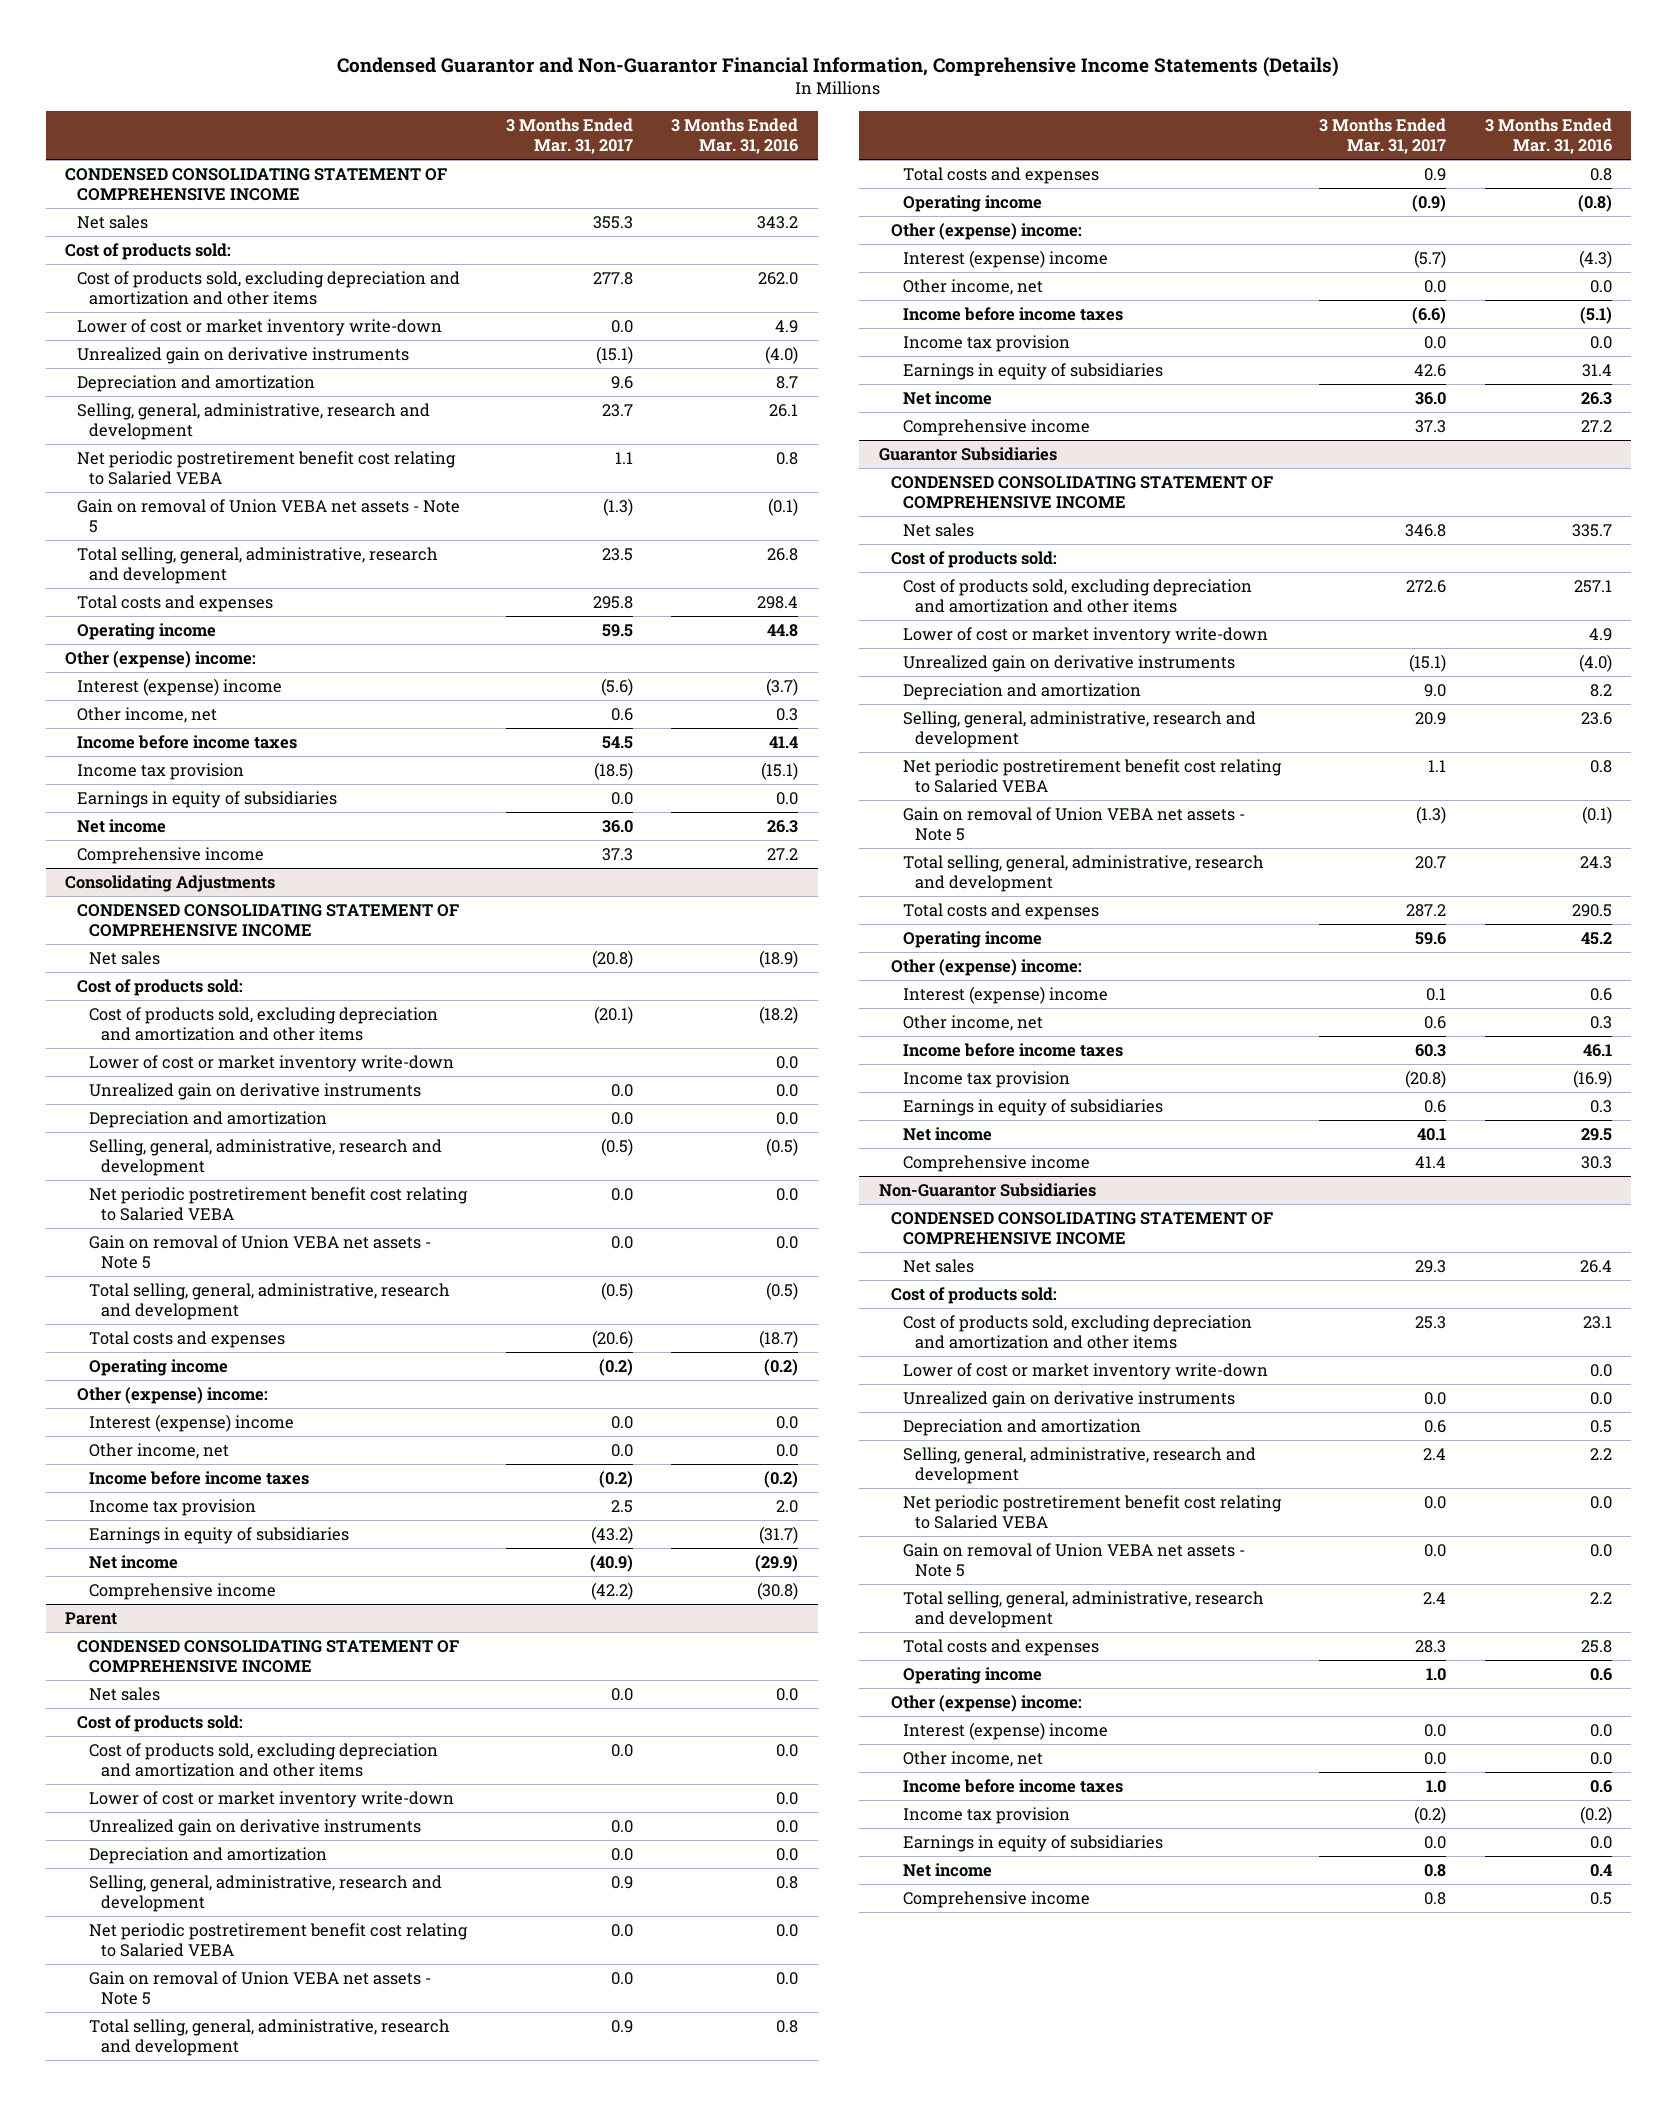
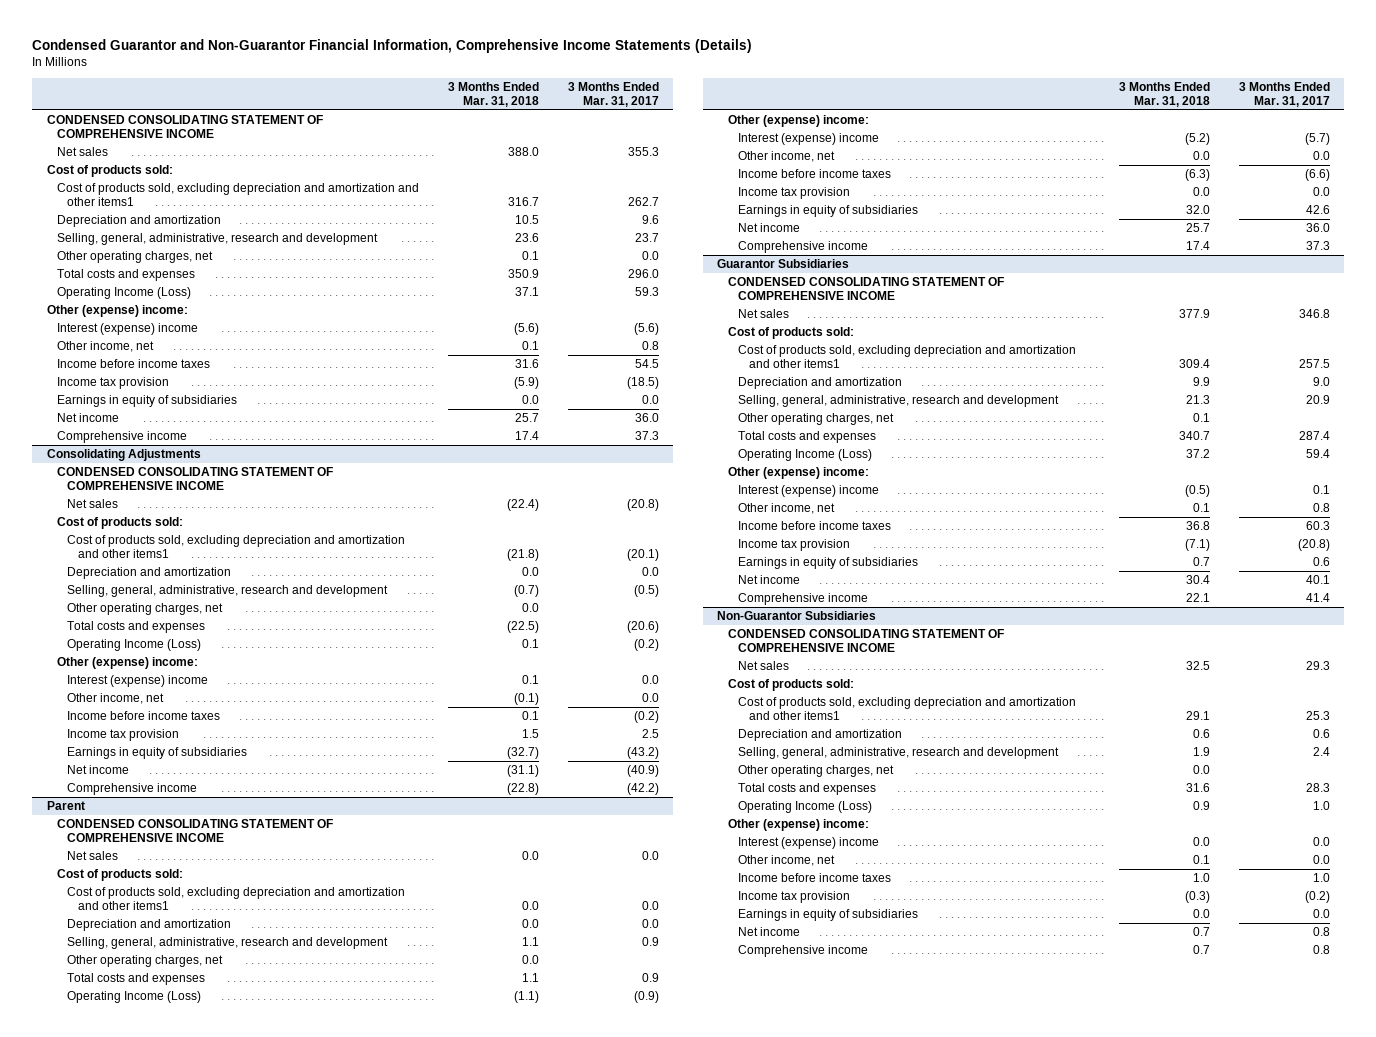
[671,118,799,155] 3 Months Ended Mar. 31, 2016 -> none
none -> [447,82,539,107] 3 Months Ended Mar. 31, 2018
[77,319,443,337] Lower of cost or market inventory write-down -> none
[77,347,410,365] Unrealized gain on derivative instruments -> none
[77,271,461,306] Cost of products sold, excluding depreciation and amortization and other items -> [57,183,420,206] Cost of products sold, excluding depreciation and amortization and other items1
[592,272,633,286] 277.8 -> [627,196,659,206] 262.7
[77,451,457,486] Net periodic postretirement benefit cost relating to Salaried VEBA -> none
[77,499,461,534] Gain on removal of Union VEBA net assets - Note 5 -> none
[77,547,439,585] Total selling, general, administrative, research and development -> none
none -> [57,251,214,264] Other operating charges, net
[592,596,633,610] 295.8 -> [627,269,659,279] 296.0
[77,623,217,641] Operating income -> [57,287,192,300] Operating Income (Loss)
[601,624,633,638] 59.5 -> [634,287,659,297] 59.3
[610,708,633,722] 0.6 -> [641,341,659,351] 0.8
[89,1055,455,1073] Lower of cost or market inventory write-down -> none
[89,1083,422,1101] Unrealized gain on derivative instruments -> none
[89,1007,439,1042] Cost of products sold, excluding depreciation and amortization and other items -> [67,535,406,558] Cost of products sold, excluding depreciation and amortization and other items1
[89,1187,469,1222] Net periodic postretirement benefit cost relating to Salaried VEBA -> none
[89,1235,432,1270] Gain on removal of Union VEBA net assets - Note 5 -> none
[89,1283,451,1321] Total selling, general, administrative, research and development -> none
none -> [67,603,224,616] Other operating charges, net
[89,1359,229,1377] Operating income -> [67,639,202,652] Operating Income (Loss)
[89,1791,455,1809] Lower of cost or market inventory write-down -> none
[89,1819,422,1837] Unrealized gain on derivative instruments -> none
[89,1743,439,1778] Cost of products sold, excluding depreciation and amortization and other items -> [67,887,406,910] Cost of products sold, excluding depreciation and amortization and other items1
[89,1923,469,1958] Net periodic postretirement benefit cost relating to Salaried VEBA -> none
[89,1971,432,2006] Gain on removal of Union VEBA net assets - Note 5 -> none
[89,2019,451,2057] Total selling, general, administrative, research and development -> none
none -> [67,955,224,968] Other operating charges, net
[902,195,1042,213] Operating income -> [67,991,202,1004] Operating Income (Loss)
[902,627,1268,645] Lower of cost or market inventory write-down -> none
[902,655,1235,673] Unrealized gain on derivative instruments -> none
[902,579,1252,614] Cost of products sold, excluding depreciation and amortization and other items -> [738,345,1077,368] Cost of products sold, excluding depreciation and amortization and other items1
[1406,580,1447,594] 272.6 -> [1298,358,1330,368] 257.5
[902,759,1282,794] Net periodic postretirement benefit cost relating to Salaried VEBA -> none
[902,807,1245,842] Gain on removal of Union VEBA net assets - Note 5 -> none
[902,855,1264,893] Total selling, general, administrative, research and development -> none
none -> [738,413,895,426] Other operating charges, net
[1406,904,1447,918] 287.2 -> [1298,431,1330,441] 287.4
[902,931,1042,949] Operating income -> [738,449,873,462] Operating Income (Loss)
[1415,932,1447,946] 59.6 -> [1305,449,1330,459] 59.4
[1424,1016,1447,1030] 0.6 -> [1312,503,1330,513] 0.8
[902,1363,1268,1381] Lower of cost or market inventory write-down -> none
[902,1391,1235,1409] Unrealized gain on derivative instruments -> none
[902,1315,1252,1350] Cost of products sold, excluding depreciation and amortization and other items -> [738,697,1077,720] Cost of products sold, excluding depreciation and amortization and other items1
[902,1495,1282,1530] Net periodic postretirement benefit cost relating to Salaried VEBA -> none
[902,1543,1245,1578] Gain on removal of Union VEBA net assets - Note 5 -> none
[902,1591,1264,1629] Total selling, general, administrative, research and development -> none
none -> [738,765,895,778] Other operating charges, net
[902,1667,1042,1685] Operating income -> [738,801,873,814] Operating Income (Loss)

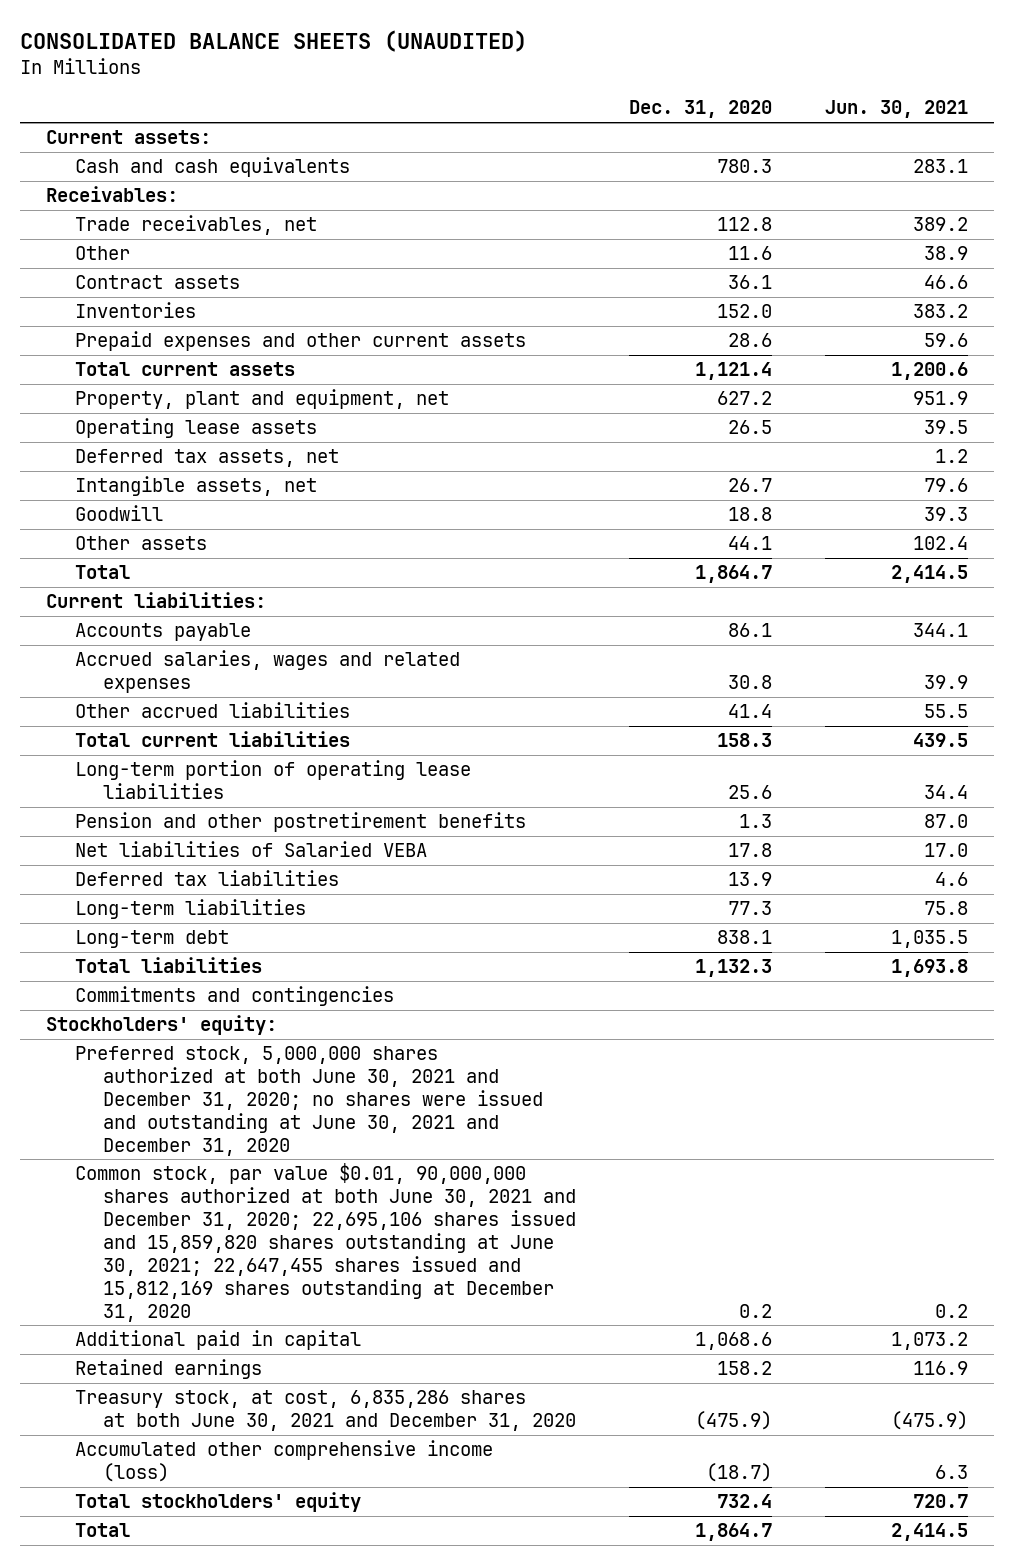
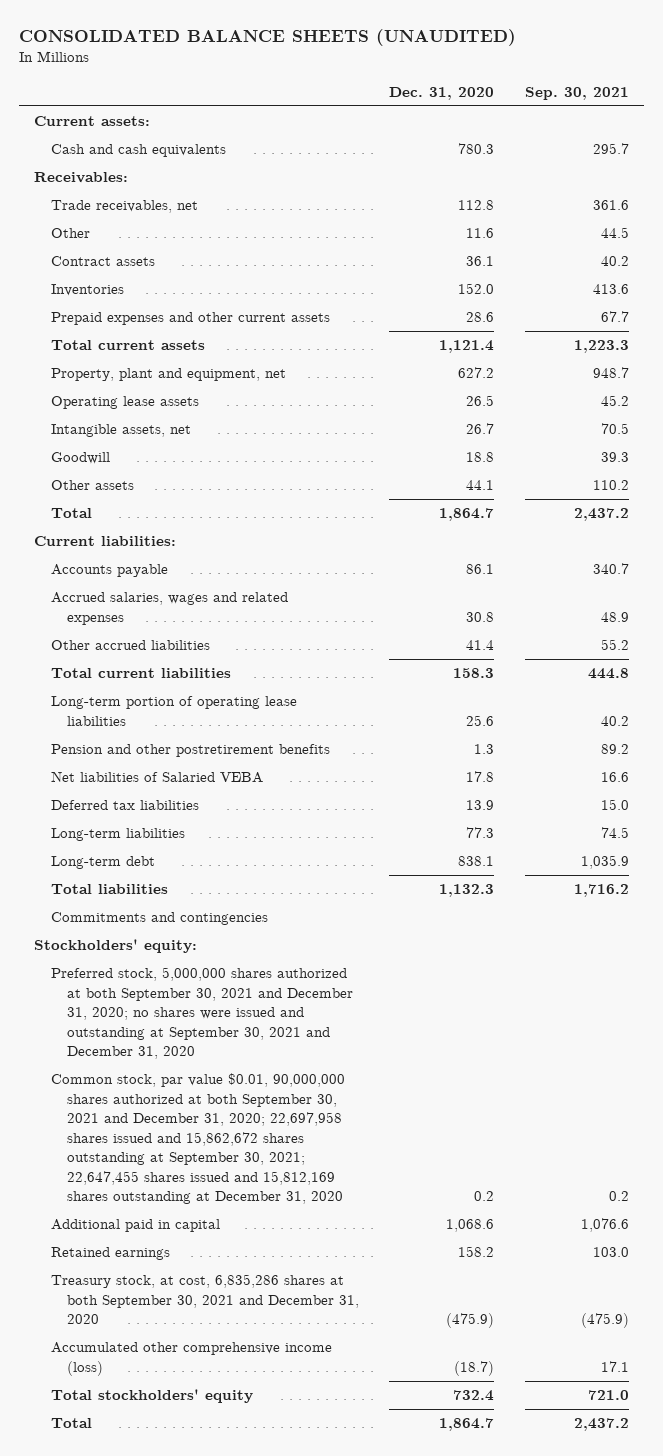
[824,100,968,119] Jun. 30, 2021 -> none
none -> [525,86,630,100] Sep. 30, 2021
[74,449,339,468] Deferred tax assets, net -> none
[74,1046,543,1156] Preferred stock, 5,000,000 shares authorized at both June 30, 2021 and December 31, 2020; no shares were issued and outstanding at June 30, 2021 and December 31, 2020 -> [50,967,353,1060] Preferred stock, 5,000,000 shares authorized at both September 30, 2021 and December 31, 2020; no shares were issued and outstanding at September 30, 2021 and December 31, 2020
[74,1163,576,1322] Common stock, par value $0.01, 90,000,000 shares authorized at both June 30, 2021 and December 31, 2020; 22,695,106 shares issued and 15,859,820 shares outstanding at June 30, 2021; 22,647,455 shares issued and 15,812,169 shares outstanding at December 31, 2020 -> [50,1073,345,1205] Common stock, par value $0.01, 90,000,000 shares authorized at both September 30, 2021 and December 31, 2020; 22,697,958 shares issued and 15,862,672 shares outstanding at September 30, 2021; 22,647,455 shares issued and 15,812,169 shares outstanding at December 31, 2020
[74,1390,576,1432] Treasury stock, at cost, 6,835,286 shares at both June 30, 2021 and December 31, 2020 -> [50,1274,359,1325] Treasury stock, at cost, 6,835,286 shares at both September 30, 2021 and December 31, 2020

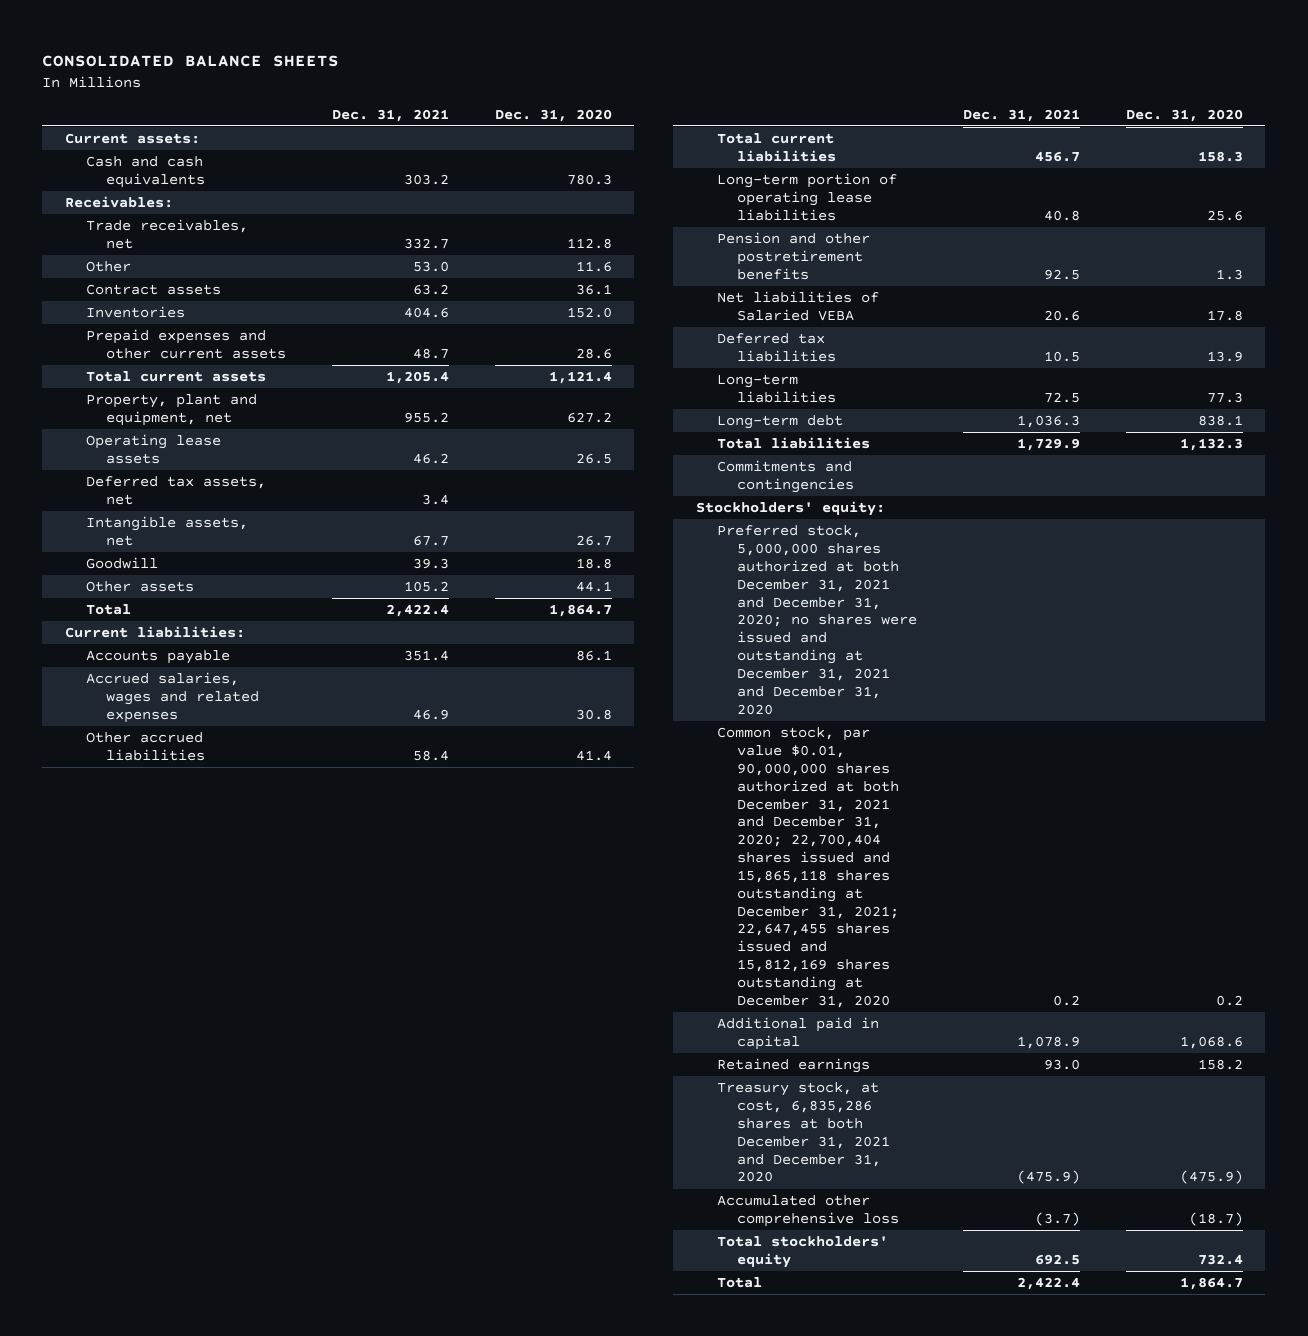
[18,29,516,47] CONSOLIDATED BALANCE SHEETS (UNAUDITED) -> [42,55,340,68] CONSOLIDATED BALANCE SHEETS
[525,86,630,100] Sep. 30, 2021 -> none
none -> [332,108,450,122] Dec. 31, 2021
none -> [85,476,266,506] Deferred tax assets, net
[50,967,353,1060] Preferred stock, 5,000,000 shares authorized at both September 30, 2021 and December 31, 2020; no shares were issued and outstanding at September 30, 2021 and December 31, 2020 -> [716,525,918,715] Preferred stock, 5,000,000 shares authorized at both December 31, 2021 and December 31, 2020; no shares were issued and outstanding at December 31, 2021 and December 31, 2020
[50,1073,345,1205] Common stock, par value $0.01, 90,000,000 shares authorized at both September 30, 2021 and December 31, 2020; 22,697,958 shares issued and 15,862,672 shares outstanding at September 30, 2021; 22,647,455 shares issued and 15,812,169 shares outstanding at December 31, 2020 -> [716,727,900,1008] Common stock, par value $0.01, 90,000,000 shares authorized at both December 31, 2021 and December 31, 2020; 22,700,404 shares issued and 15,865,118 shares outstanding at December 31, 2021; 22,647,455 shares issued and 15,812,169 shares outstanding at December 31, 2020
[50,1274,359,1325] Treasury stock, at cost, 6,835,286 shares at both September 30, 2021 and December 31, 2020 -> [716,1082,891,1183] Treasury stock, at cost, 6,835,286 shares at both December 31, 2021 and December 31, 2020
[50,1342,332,1376] Accumulated other comprehensive income (loss) -> [716,1195,900,1228] Accumulated other comprehensive loss

